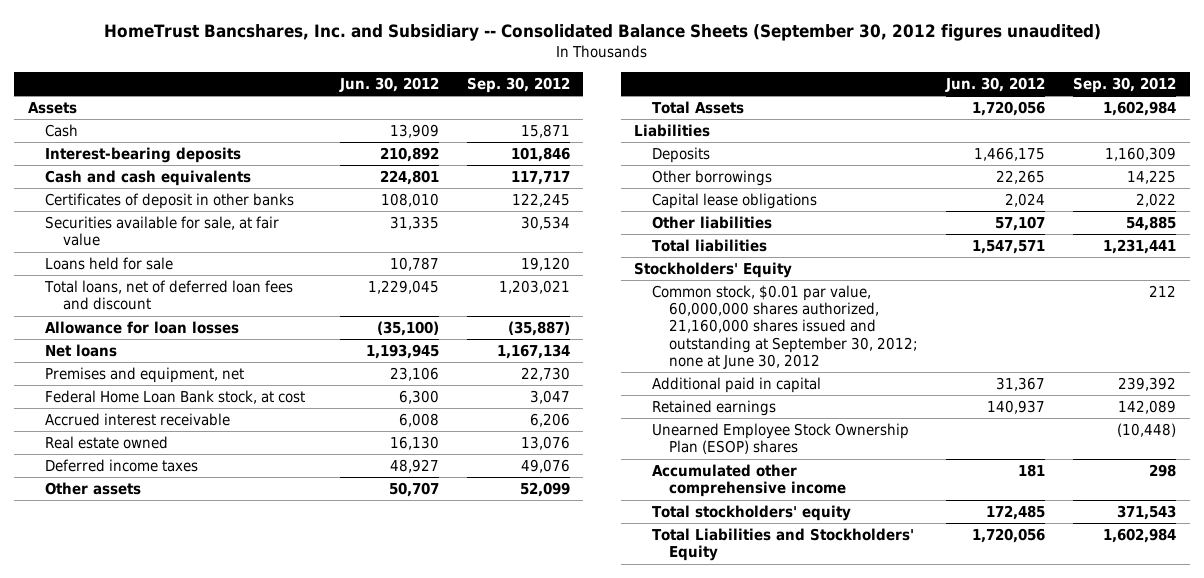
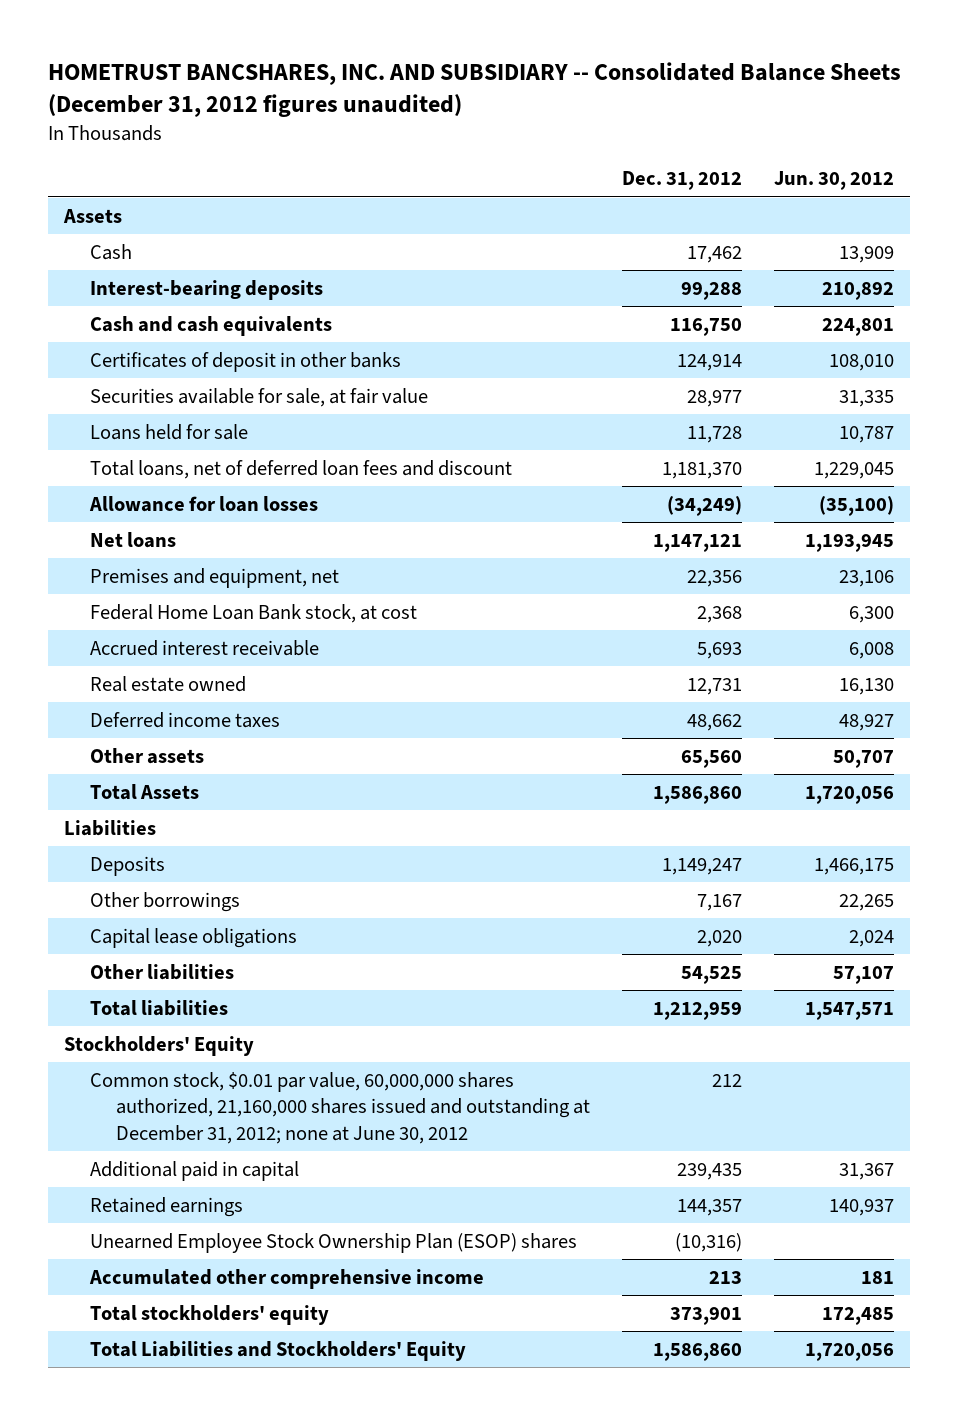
[103,23,1101,41] HomeTrust Bancshares, Inc. and Subsidiary -- Consolidated Balance Sheets (September 30, 2012 figures unaudited) -> [47,61,901,117] HOMETRUST BANCSHARES, INC. AND SUBSIDIARY -- Consolidated Balance Sheets (December 31, 2012 figures unaudited)
[466,76,570,93] Sep. 30, 2012 -> none
none -> [621,171,742,191] Dec. 31, 2012
[651,285,919,369] Common stock, $0.01 par value, 60,000,000 shares authorized, 21,160,000 shares issued and outstanding at September 30, 2012; none at June 30, 2012 -> [89,1071,590,1145] Common stock, $0.01 par value, 60,000,000 shares authorized, 21,160,000 shares issued and outstanding at December 31, 2012; none at June 30, 2012

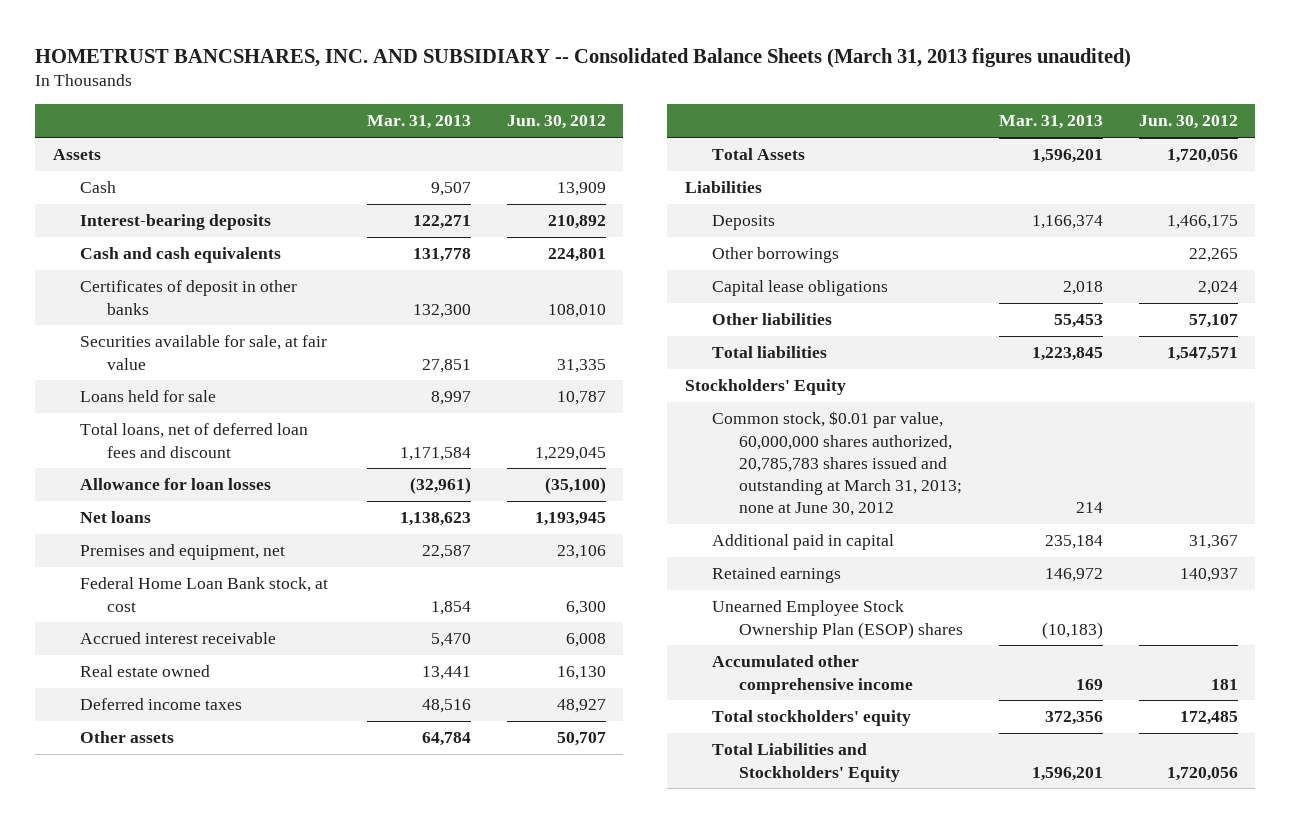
[47,61,901,117] HOMETRUST BANCSHARES, INC. AND SUBSIDIARY -- Consolidated Balance Sheets (December 31, 2012 figures unaudited) -> [35,47,1132,68] HOMETRUST BANCSHARES, INC. AND SUBSIDIARY -- Consolidated Balance Sheets (March 31, 2013 figures unaudited)
[621,171,742,191] Dec. 31, 2012 -> none
none -> [366,115,471,130] Mar. 31, 2013
[89,1071,590,1145] Common stock, $0.01 par value, 60,000,000 shares authorized, 21,160,000 shares issued and outstanding at December 31, 2012; none at June 30, 2012 -> [712,411,963,517] Common stock, $0.01 par value, 60,000,000 shares authorized, 20,785,783 shares issued and outstanding at March 31, 2013; none at June 30, 2012

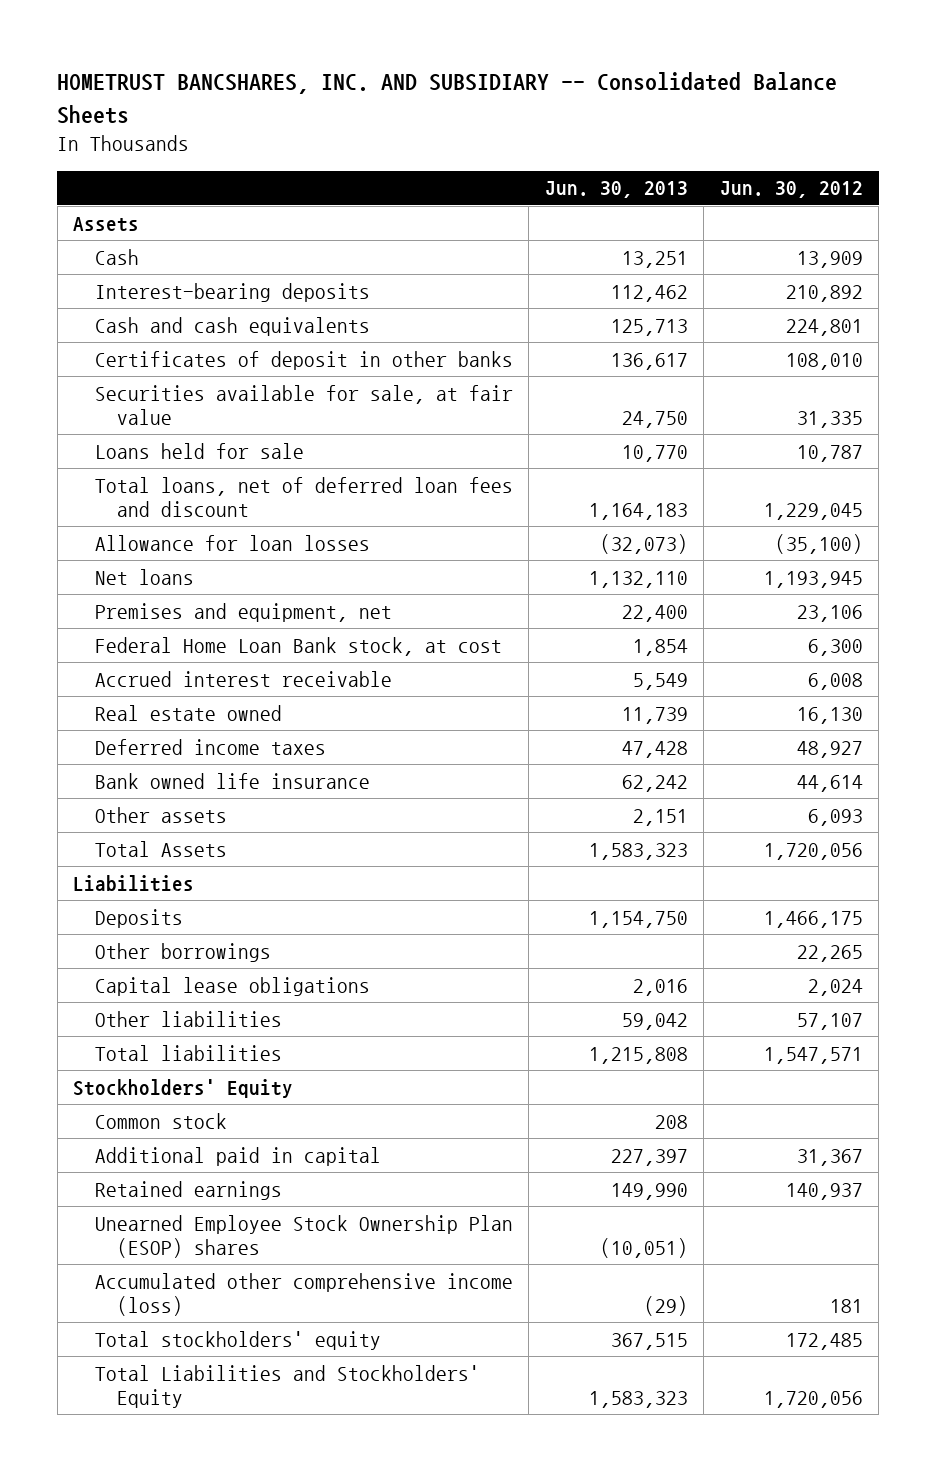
[35,47,1132,68] HOMETRUST BANCSHARES, INC. AND SUBSIDIARY -- Consolidated Balance Sheets (March 31, 2013 figures unaudited) -> [57,72,838,124] HOMETRUST BANCSHARES, INC. AND SUBSIDIARY -- Consolidated Balance Sheets
[366,115,471,130] Mar. 31, 2013 -> none
none -> [544,181,688,199] Jun. 30, 2013
none -> [95,772,371,789] Bank owned life insurance
[556,732,606,747] 50,707 -> [807,808,863,826] 6,093
[712,411,963,517] Common stock, $0.01 par value, 60,000,000 shares authorized, 20,785,783 shares issued and outstanding at March 31, 2013; none at June 30, 2012 -> [95,1112,228,1129] Common stock
[712,655,914,694] Accumulated other comprehensive income -> [95,1272,514,1316] Accumulated other comprehensive income (loss)

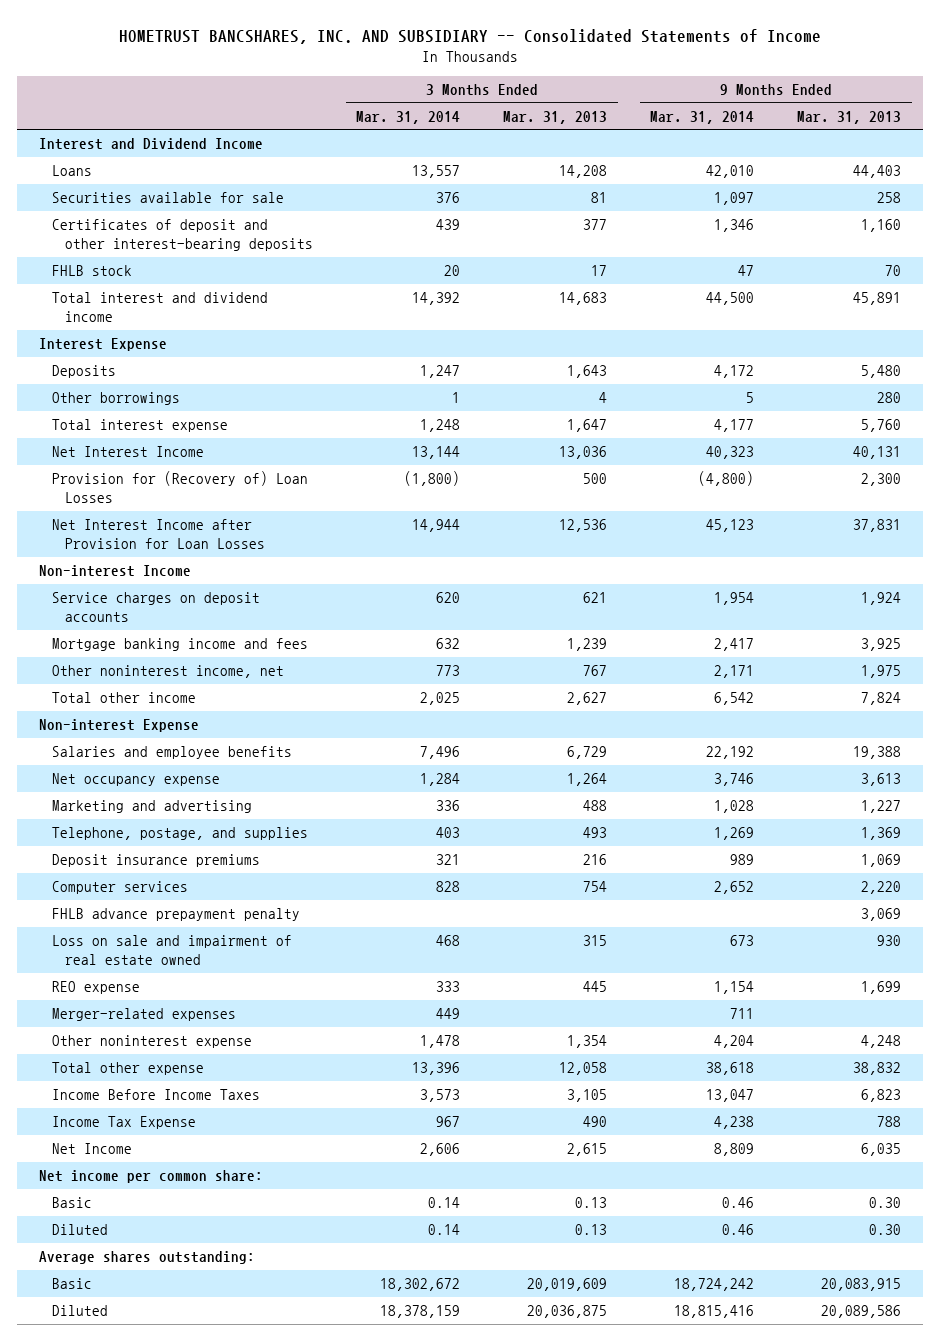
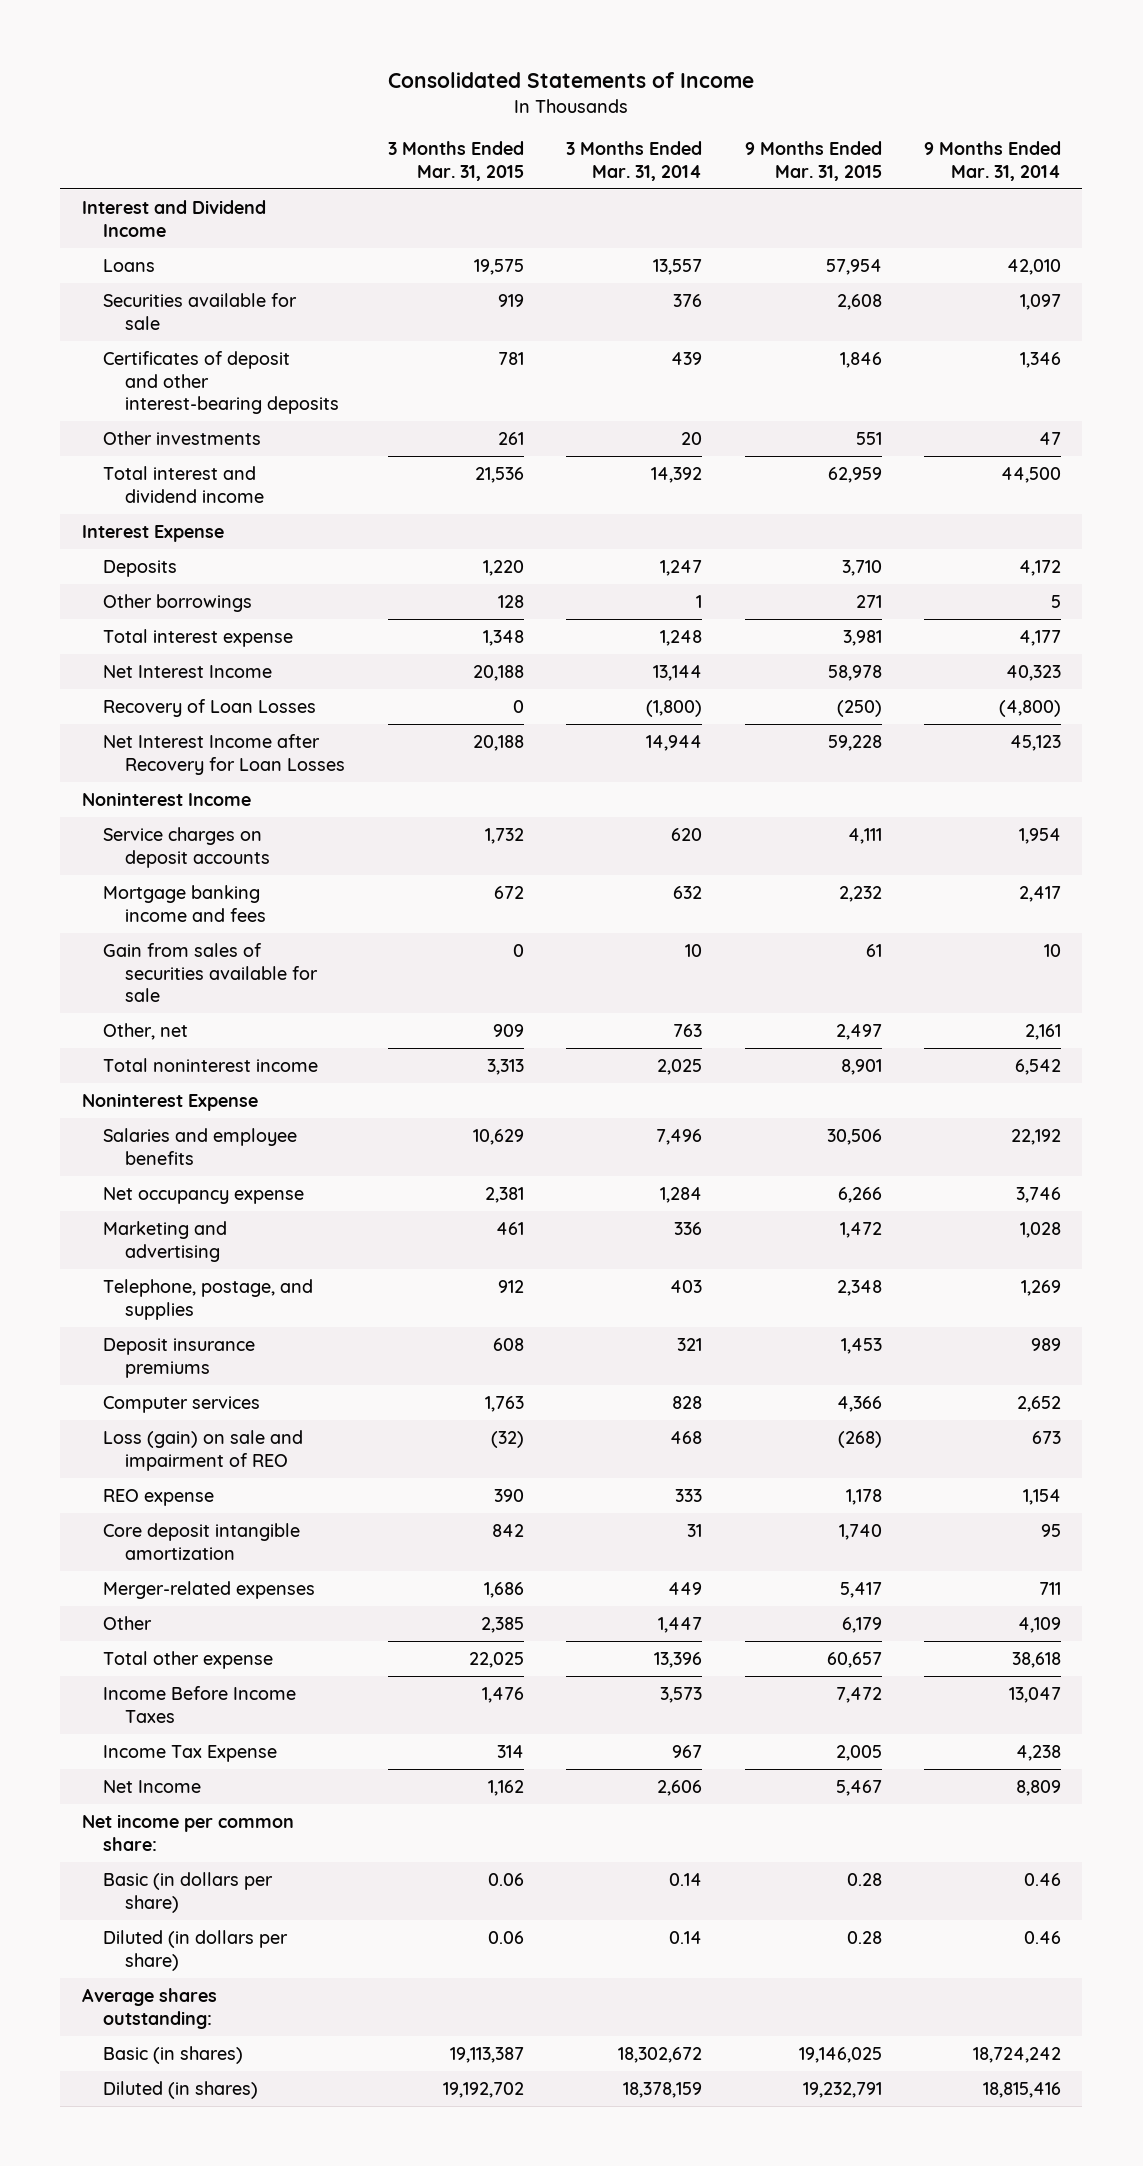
[119,28,822,44] HOMETRUST BANCSHARES, INC. AND SUBSIDIARY -- Consolidated Statements of Income -> [388,72,755,89] Consolidated Statements of Income
[503,110,608,124] Mar. 31, 2013 -> none
[797,110,902,124] Mar. 31, 2013 -> none
none -> [387,140,524,181] 3 Months Ended Mar. 31, 2015
none -> [744,140,882,181] 9 Months Ended Mar. 31, 2015
[52,265,133,277] FHLB stock -> [103,430,262,445] Other investments
[52,471,309,504] Provision for (Recovery of) Loan Losses -> [103,698,317,717] Recovery of Loan Losses
[52,519,266,550] Net Interest Income after Provision for Loan Losses -> [103,733,346,775] Net Interest Income after Recovery for Loan Losses
[38,565,191,578] Non-interest Income -> [81,791,251,806] Noninterest Income
none -> [103,942,319,1003] Gain from sales of securities available for sale
[52,665,285,679] Other noninterest income, net -> [103,1022,189,1040] Other, net
[436,665,461,677] 773 -> [673,1023,703,1037] 763
[714,665,755,679] 2,171 -> [1025,1023,1062,1040] 2,161
[52,692,197,704] Total other income -> [103,1057,319,1072] Total noninterest income
[38,719,199,733] Non-interest Expense -> [81,1092,258,1111] Noninterest Expense
[52,908,301,922] FHLB advance prepayment penalty -> none
[52,935,293,966] Loss on sale and impairment of real estate owned -> [103,1429,304,1471] Loss (gain) on sale and impairment of REO
none -> [103,1522,301,1560] Core deposit intangible amortization
[52,1035,253,1049] Other noninterest expense -> [103,1615,153,1630] Other
[420,1035,461,1049] 1,478 -> [658,1616,703,1633] 1,447
[714,1035,755,1049] 4,204 -> [1018,1616,1062,1633] 4,109
[52,1197,93,1209] Basic -> [103,1871,274,1913] Basic (in dollars per share)
[52,1224,109,1236] Diluted -> [103,1929,289,1971] Diluted (in dollars per share)
[52,1278,93,1290] Basic -> [103,2045,244,2064] Basic (in shares)
[52,1305,109,1317] Diluted -> [103,2080,259,2099] Diluted (in shares)

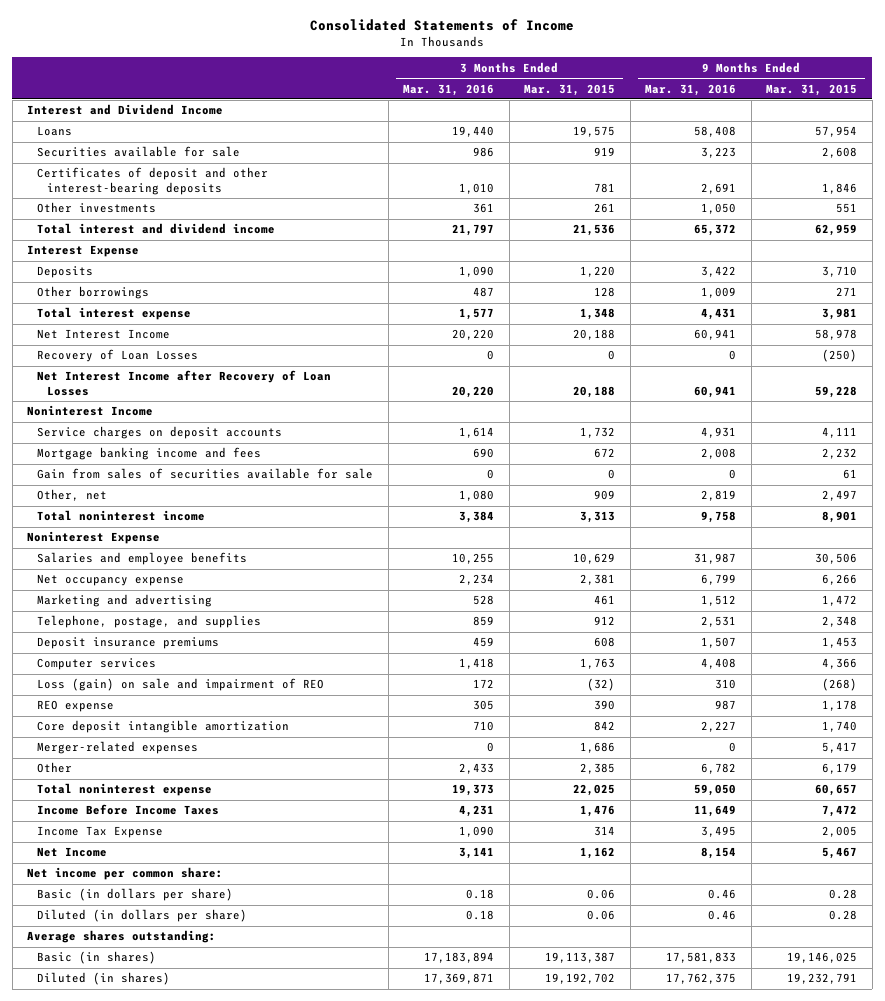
[566,140,703,181] 3 Months Ended Mar. 31, 2014 -> none
[924,140,1062,181] 9 Months Ended Mar. 31, 2014 -> none
none -> [403,83,495,96] Mar. 31, 2016
none -> [645,83,737,96] Mar. 31, 2016
[103,733,346,775] Net Interest Income after Recovery for Loan Losses -> [37,370,332,397] Net Interest Income after Recovery of Loan Losses
[103,1650,274,1669] Total other expense -> [37,783,213,797] Total noninterest expense

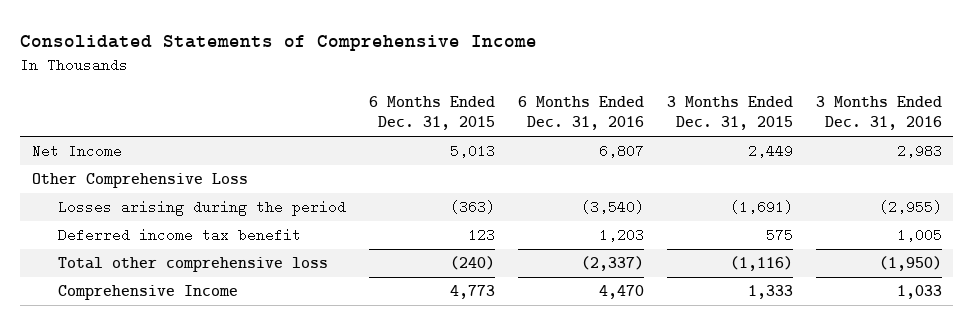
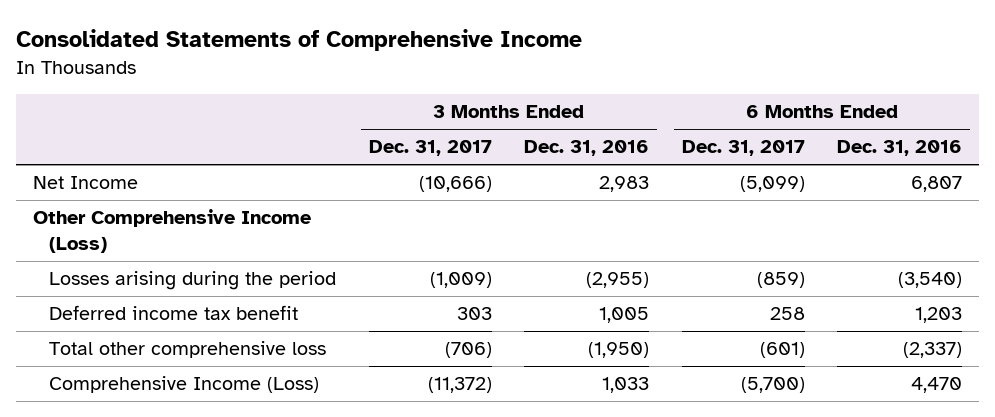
[369,95,496,131] 6 Months Ended Dec. 31, 2015 -> none
[666,95,793,131] 3 Months Ended Dec. 31, 2015 -> none
none -> [368,140,492,157] Dec. 31, 2017
none -> [681,140,805,157] Dec. 31, 2017
[31,173,248,189] Other Comprehensive Loss -> [32,209,311,253] Other Comprehensive Income (Loss)
[58,285,239,301] Comprehensive Income -> [49,376,320,394] Comprehensive Income (Loss)

